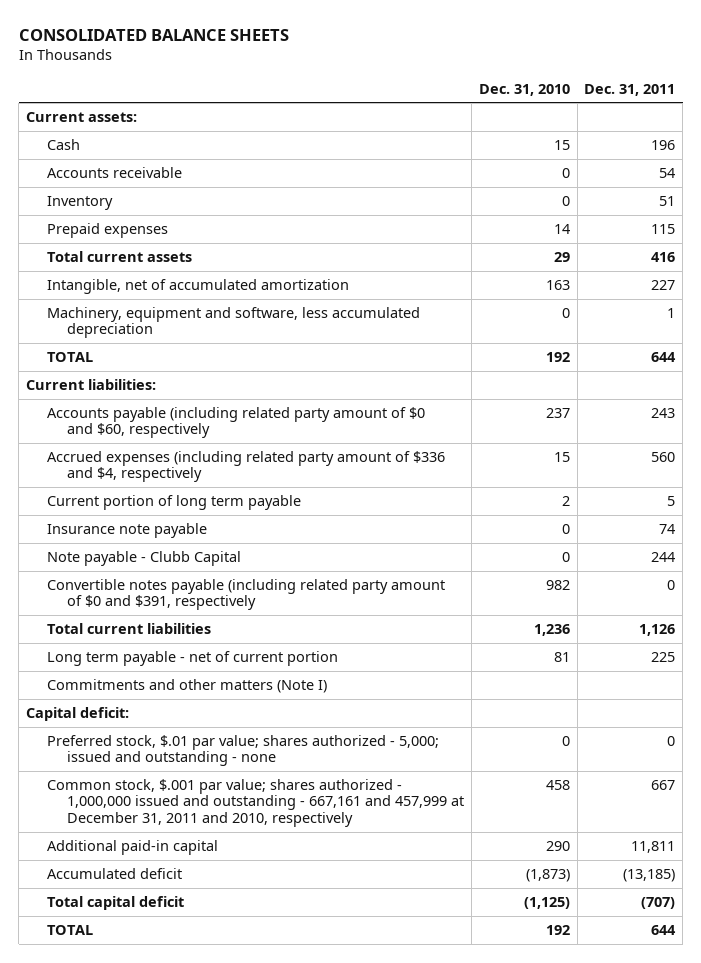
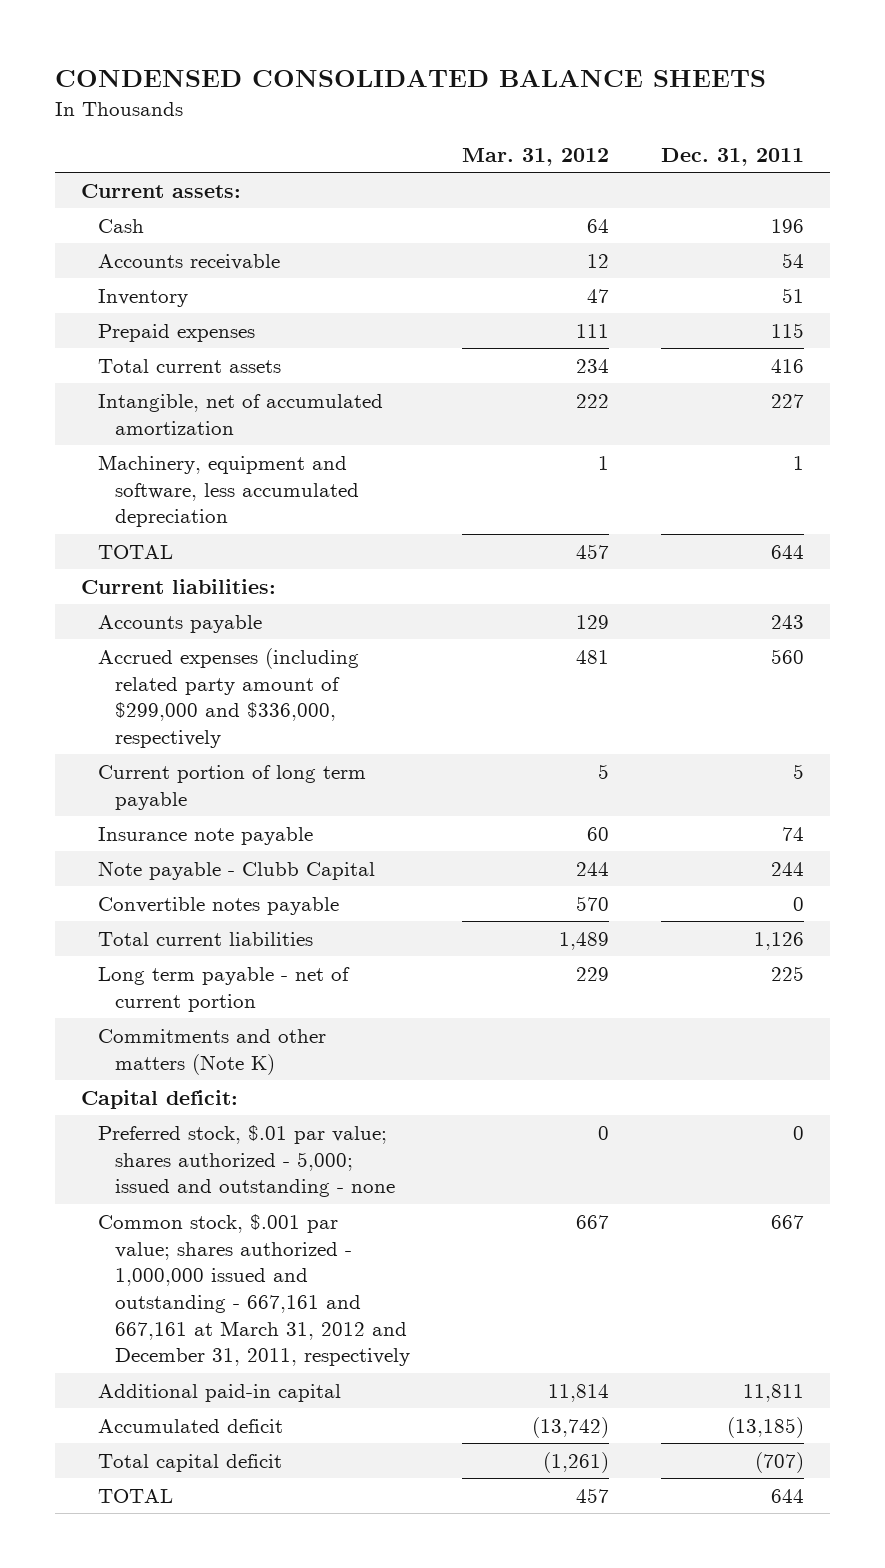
[18,28,289,41] CONSOLIDATED BALANCE SHEETS -> [54,70,766,88] CONDENSED CONSOLIDATED BALANCE SHEETS
[478,83,570,96] Dec. 31, 2010 -> none
none -> [461,148,609,167] Mar. 31, 2012
[46,406,425,439] Accounts payable (including related party amount of $0 and $60, respectively -> [97,614,262,633] Accounts payable
[46,450,445,483] Accrued expenses (including related party amount of $336 and $4, respectively -> [97,647,359,748] Accrued expenses (including related party amount of $299,000 and $336,000, respectively
[46,578,445,611] Convertible notes payable (including related party amount of $0 and $391, respectively -> [97,896,339,915] Convertible notes payable
[46,678,327,693] Commitments and other matters (Note I) -> [97,1028,326,1075] Commitments and other matters (Note K)
[46,778,465,827] Common stock, $.001 par value; shares authorized - 1,000,000 issued and outstanding - 667,161 and 457,999 at December 31, 2011 and 2010, respectively -> [97,1213,410,1367] Common stock, $.001 par value; shares authorized - 1,000,000 issued and outstanding - 667,161 and 667,161 at March 31, 2012 and December 31, 2011, respectively

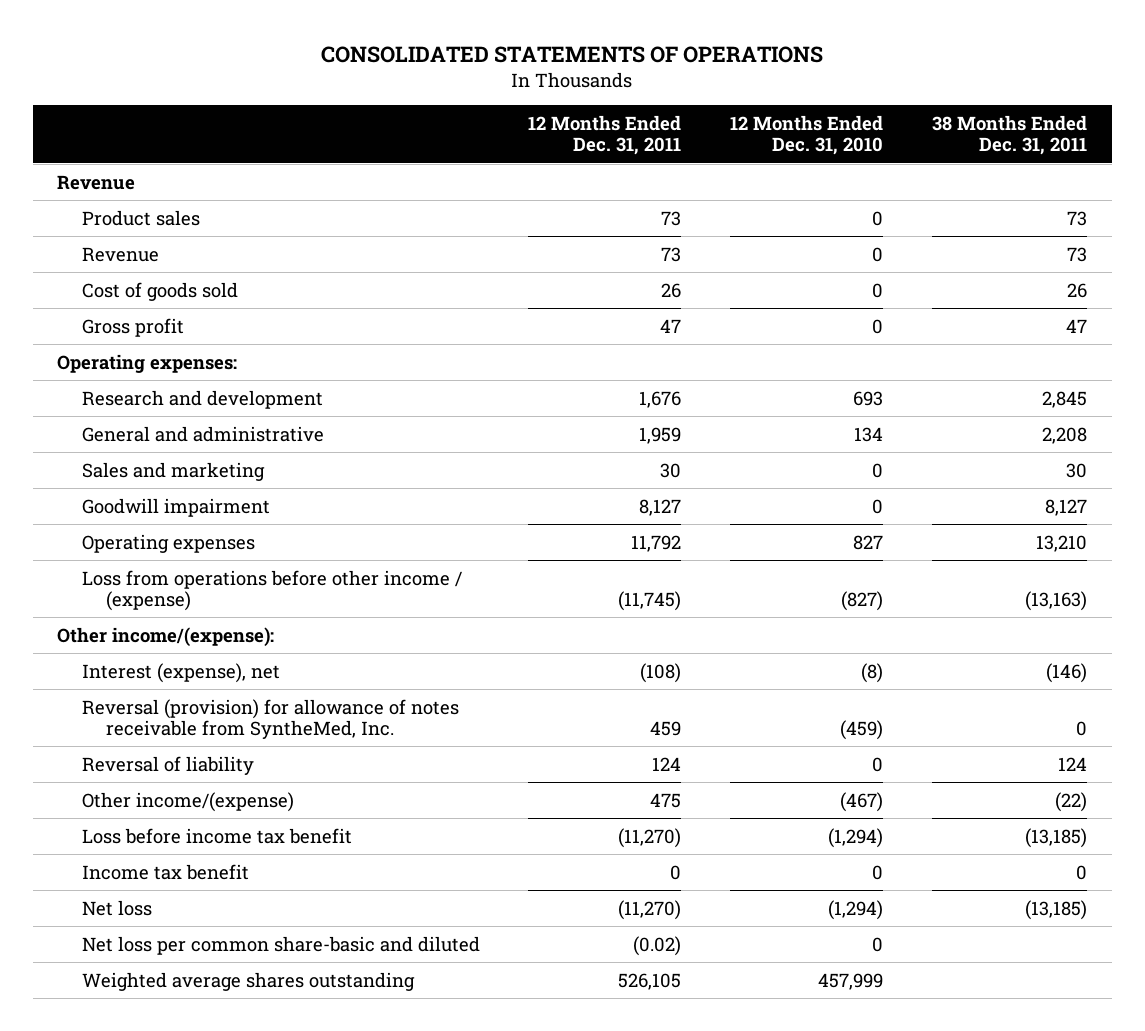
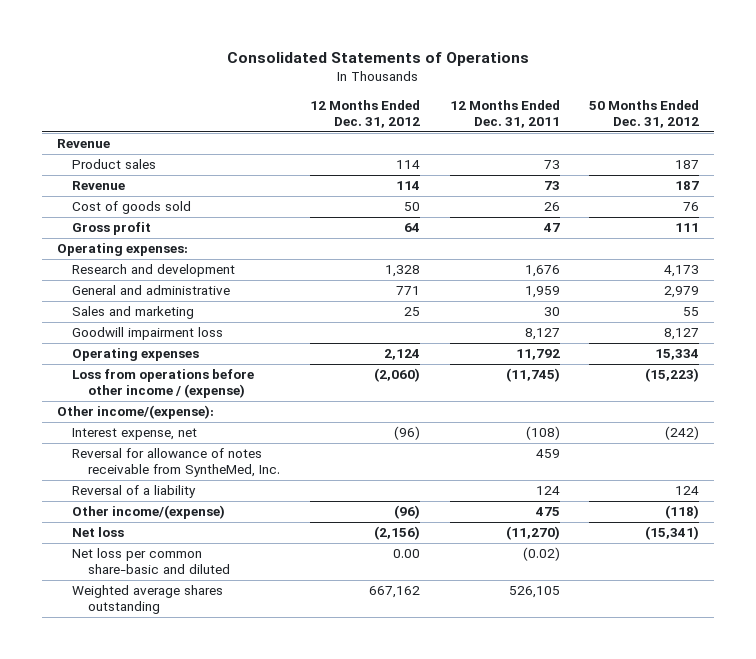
[321,45,824,63] CONSOLIDATED STATEMENTS OF OPERATIONS -> [227,51,530,66] Consolidated Statements of Operations
[730,114,884,156] 12 Months Ended Dec. 31, 2010 -> none
[932,114,1088,156] 38 Months Ended Dec. 31, 2011 -> none
none -> [309,99,420,128] 12 Months Ended Dec. 31, 2012
none -> [589,99,700,128] 50 Months Ended Dec. 31, 2012
[81,497,270,517] Goodwill impairment -> [72,327,224,341] Goodwill impairment loss
[81,662,280,683] Interest (expense), net -> [72,428,198,441] Interest expense, net
[81,698,459,740] Reversal (provision) for allowance of notes receivable from SyntheMed, Inc. -> [72,448,280,478] Reversal for allowance of notes receivable from SyntheMed, Inc.
[81,755,254,775] Reversal of liability -> [72,485,197,499] Reversal of a liability
[81,827,352,844] Loss before income tax benefit -> none
[81,863,249,880] Income tax benefit -> none

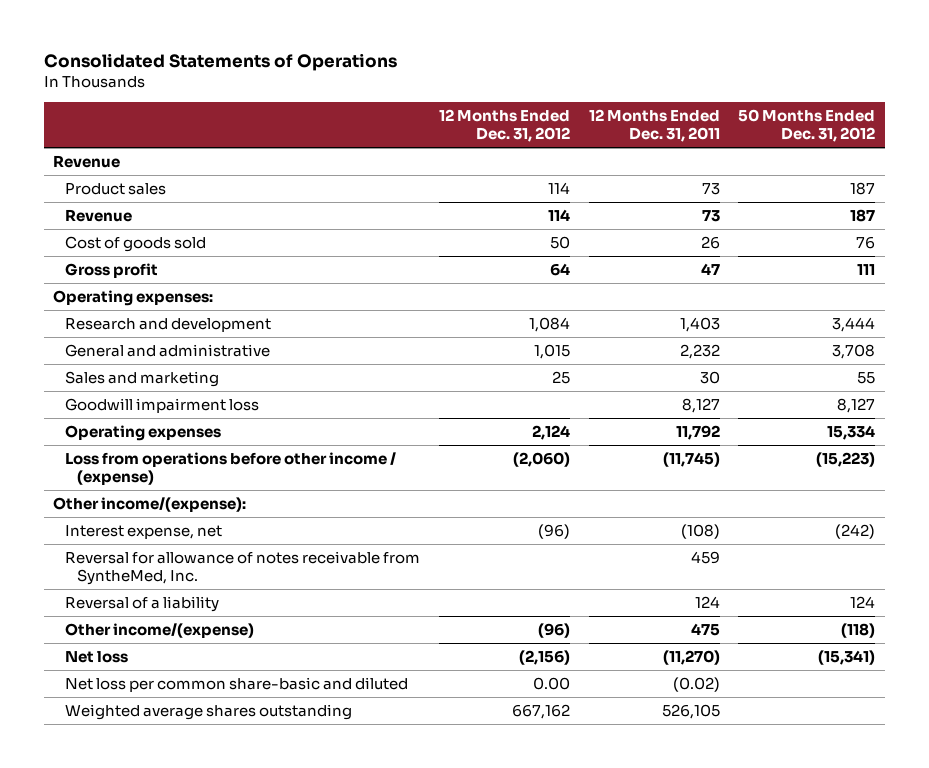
[384,265,420,278] 1,328 -> [528,317,570,333] 1,084
[524,265,560,278] 1,676 -> [679,317,720,333] 1,403
[664,265,700,278] 4,173 -> [832,317,876,333] 3,444
[395,286,420,296] 771 -> [533,344,570,360] 1,015
[524,286,560,299] 1,959 -> [679,344,720,360] 2,232
[664,286,700,299] 2,979 -> [832,344,876,360] 3,708

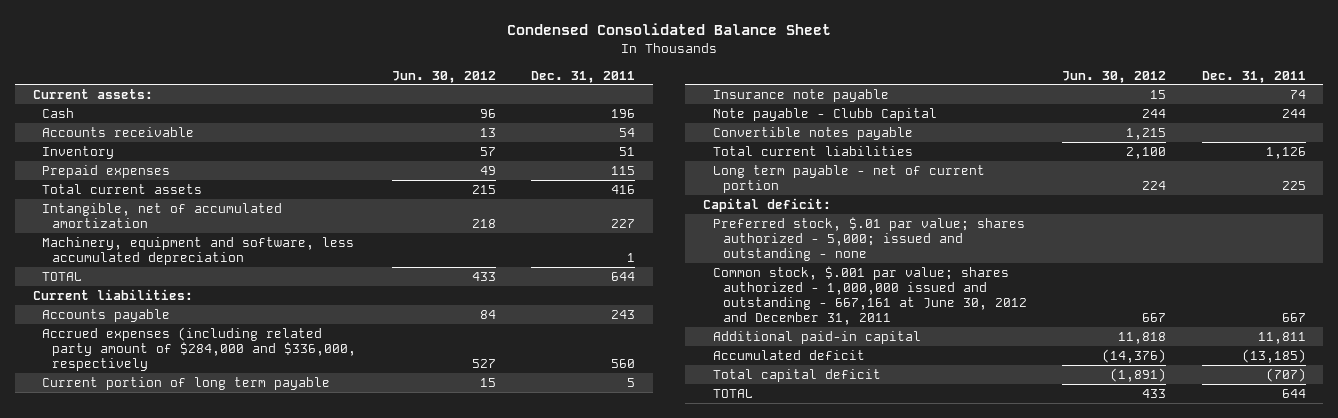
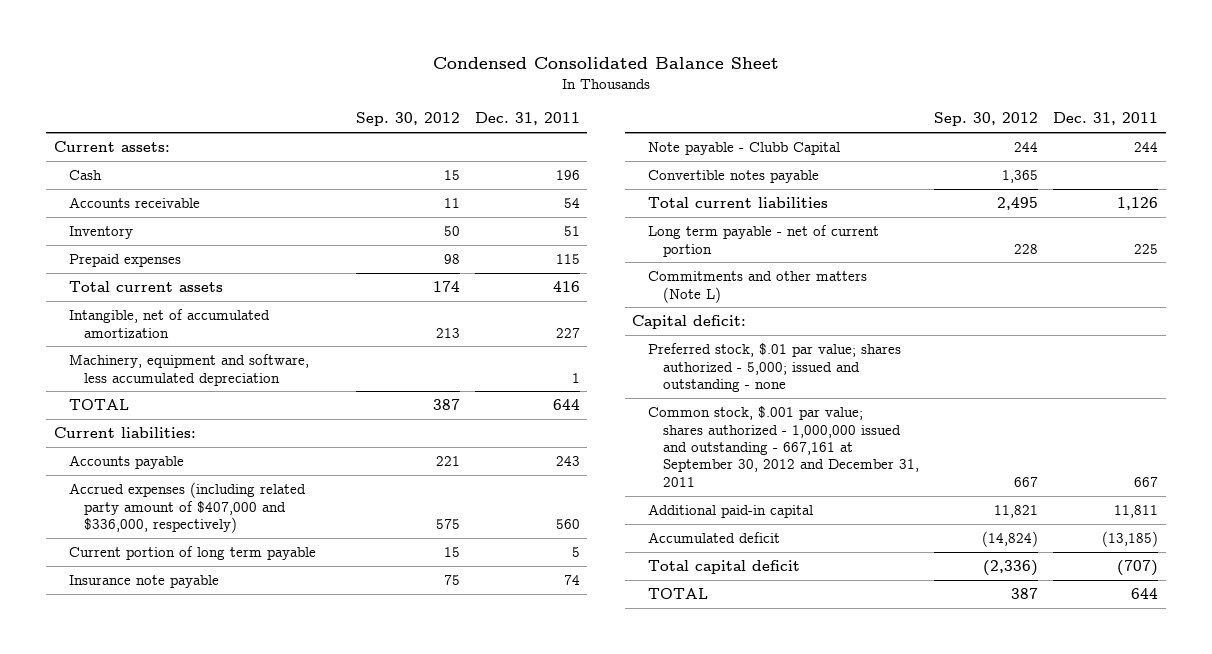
[391,70,496,83] Jun. 30, 2012 -> none
none -> [355,112,460,127] Sep. 30, 2012
[42,326,357,372] Accrued expenses (including related party amount of $284,000 and $336,000, respectively -> [69,482,307,533] Accrued expenses (including related party amount of $407,000 and $336,000, respectively)
none -> [647,271,867,303] Commitments and other matters (Note L)
[712,265,1027,326] Common stock, $.001 par value; shares authorized - 1,000,000 issued and outstanding - 667,161 at June 30, 2012 and December 31, 2011 -> [647,406,919,487] Common stock, $.001 par value; shares authorized - 1,000,000 issued and outstanding - 667,161 at September 30, 2012 and December 31, 2011

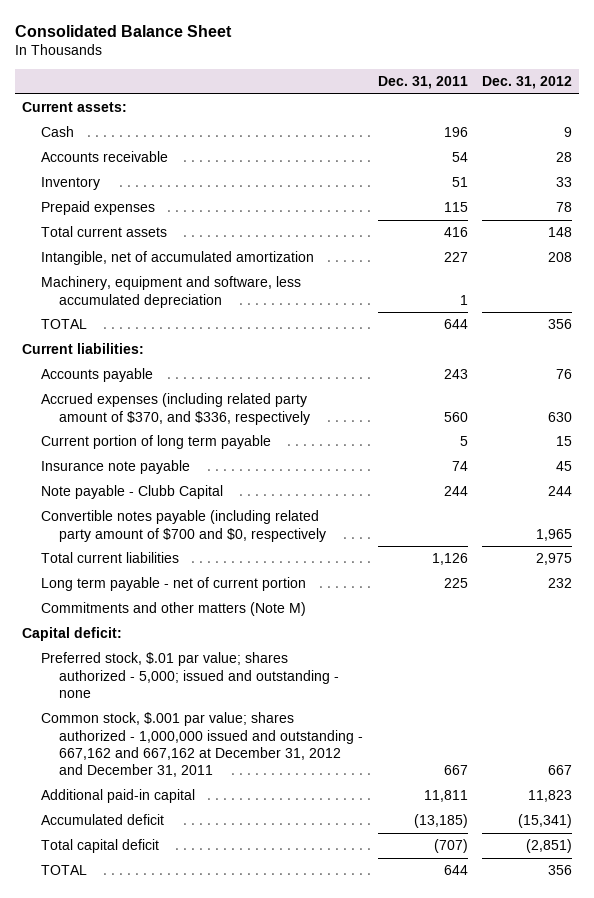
[433,57,780,70] Condensed Consolidated Balance Sheet -> [15,24,233,37] Consolidated Balance Sheet
[355,112,460,127] Sep. 30, 2012 -> none
none -> [481,76,572,90] Dec. 31, 2012
[69,482,307,533] Accrued expenses (including related party amount of $407,000 and $336,000, respectively) -> [40,393,311,425] Accrued expenses (including related party amount of $370, and $336, respectively
[647,170,819,184] Convertible notes payable -> [40,510,327,542] Convertible notes payable (including related party amount of $700 and $0, respectively
[647,271,867,303] Commitments and other matters (Note L) -> [40,602,306,617] Commitments and other matters (Note M)
[647,406,919,487] Common stock, $.001 par value; shares authorized - 1,000,000 issued and outstanding - 667,161 at September 30, 2012 and December 31, 2011 -> [40,712,364,778] Common stock, $.001 par value; shares authorized - 1,000,000 issued and outstanding - 667,162 and 667,162 at December 31, 2012 and December 31, 2011

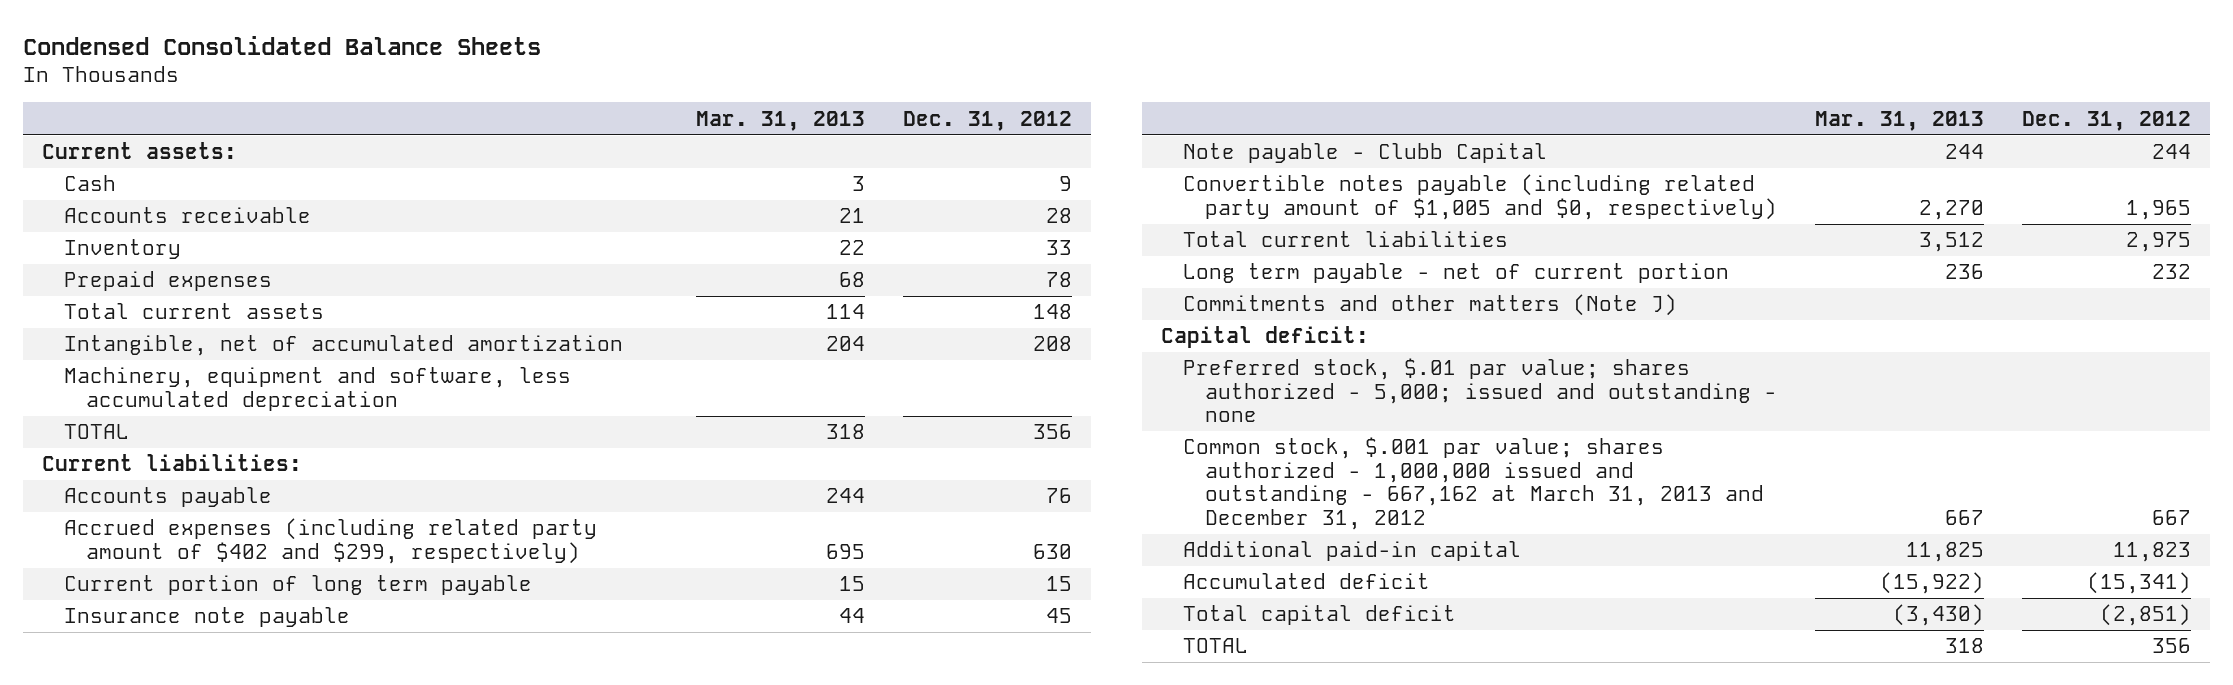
[15,24,233,37] Consolidated Balance Sheet -> [22,35,541,55] Condensed Consolidated Balance Sheets
[377,76,468,90] Dec. 31, 2011 -> none
none -> [696,110,866,131] Mar. 31, 2013
[40,393,311,425] Accrued expenses (including related party amount of $370, and $336, respectively -> [64,518,598,564] Accrued expenses (including related party amount of $402 and $299, respectively)
[40,510,327,542] Convertible notes payable (including related party amount of $700 and $0, respectively -> [1183,174,1778,220] Convertible notes payable (including related party amount of $1,005 and $0, respectively)
[40,602,306,617] Commitments and other matters (Note M) -> [1183,294,1678,317] Commitments and other matters (Note J)
[40,712,364,778] Common stock, $.001 par value; shares authorized - 1,000,000 issued and outstanding - 667,162 and 667,162 at December 31, 2012 and December 31, 2011 -> [1183,437,1765,530] Common stock, $.001 par value; shares authorized - 1,000,000 issued and outstanding - 667,162 at March 31, 2013 and December 31, 2012

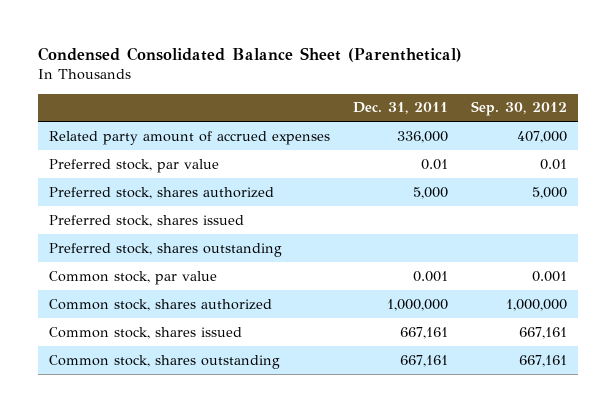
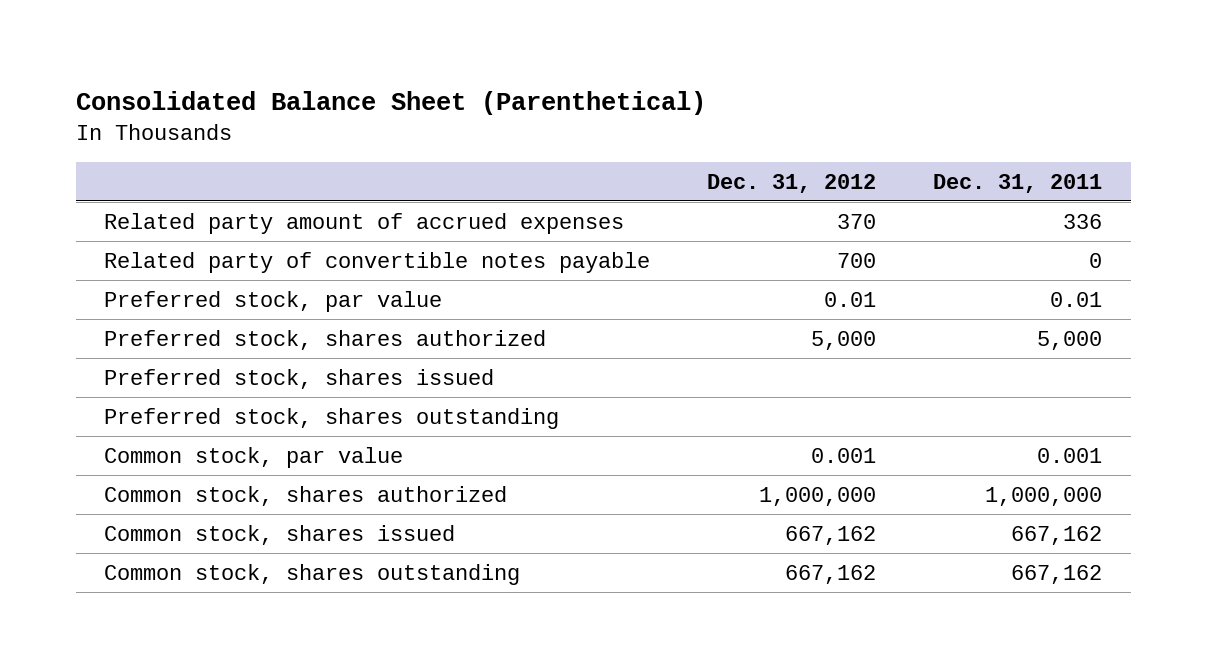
[37,47,462,63] Condensed Consolidated Balance Sheet (Parenthetical) -> [75,90,706,115] Consolidated Balance Sheet (Parenthetical)
[470,101,567,117] Sep. 30, 2012 -> none
none -> [707,173,877,193] Dec. 31, 2012
[397,130,449,143] 336,000 -> [1063,213,1103,229] 336
none -> [104,251,651,273] Related party of convertible notes payable
[400,326,449,339] 667,161 -> [1011,525,1103,545] 667,162
[400,354,449,367] 667,161 -> [1011,564,1103,584] 667,162

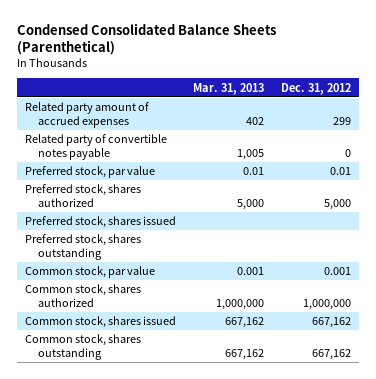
[75,90,706,115] Consolidated Balance Sheet (Parenthetical) -> [17,22,277,56] Condensed Consolidated Balance Sheets (Parenthetical)
[933,173,1103,193] Dec. 31, 2011 -> none
none -> [192,82,264,95] Mar. 31, 2013
[837,213,877,229] 370 -> [332,117,351,126] 299
[837,252,877,268] 700 -> [344,149,351,158] 0

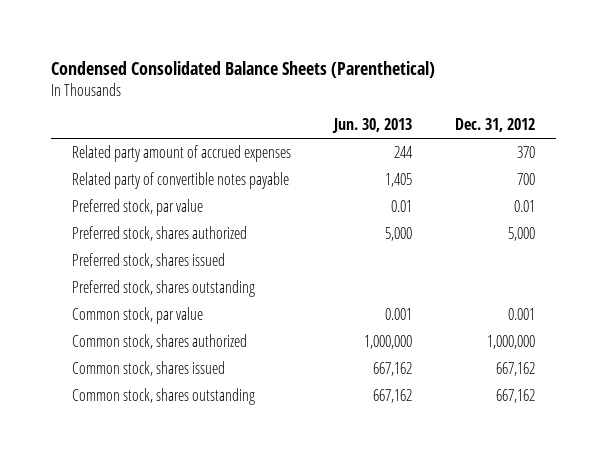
[192,82,264,95] Mar. 31, 2013 -> none
none -> [332,118,413,134] Jun. 30, 2013
[332,117,351,126] 299 -> [516,145,535,158] 370
[344,149,351,158] 0 -> [516,172,535,185] 700

